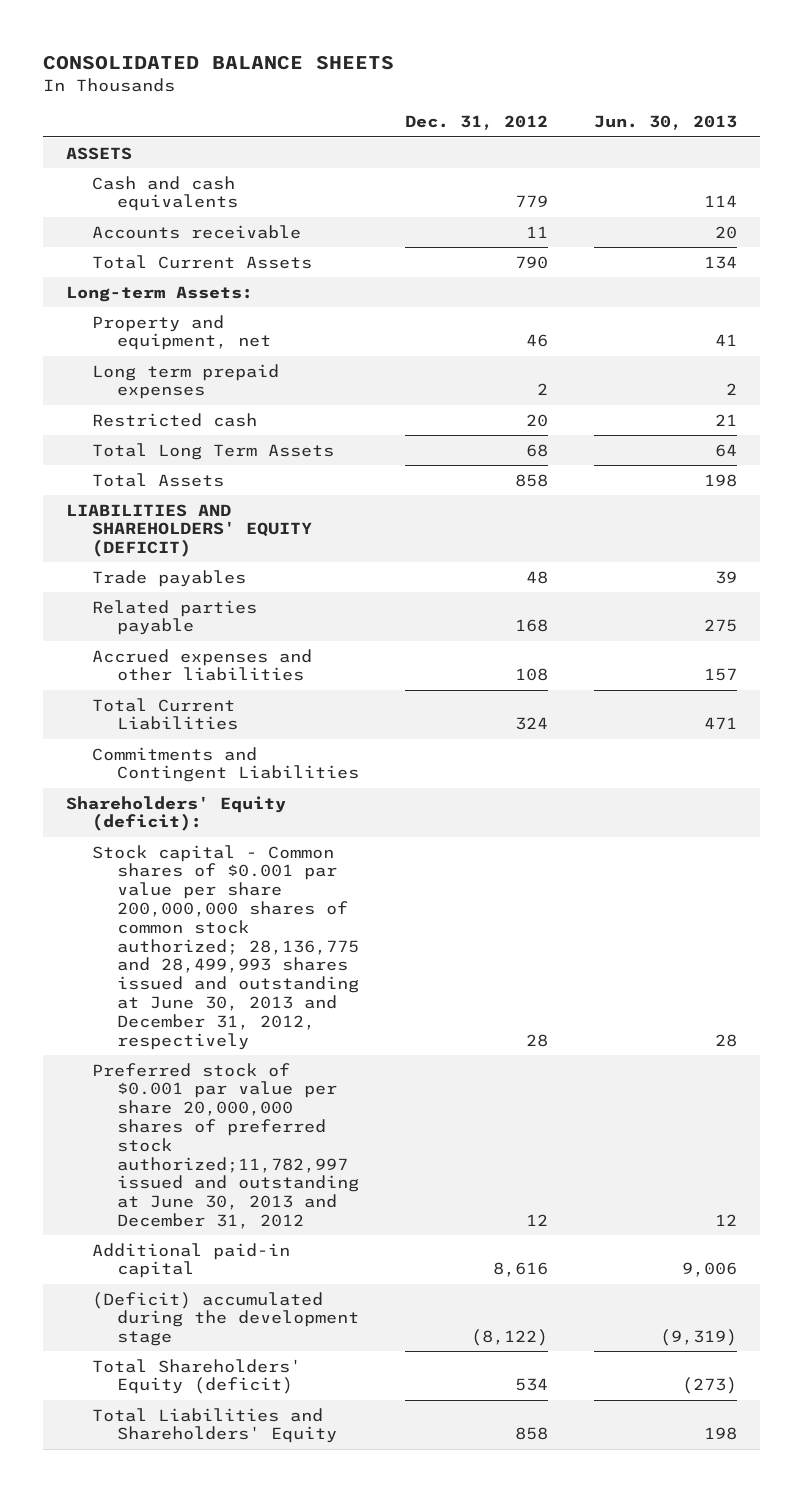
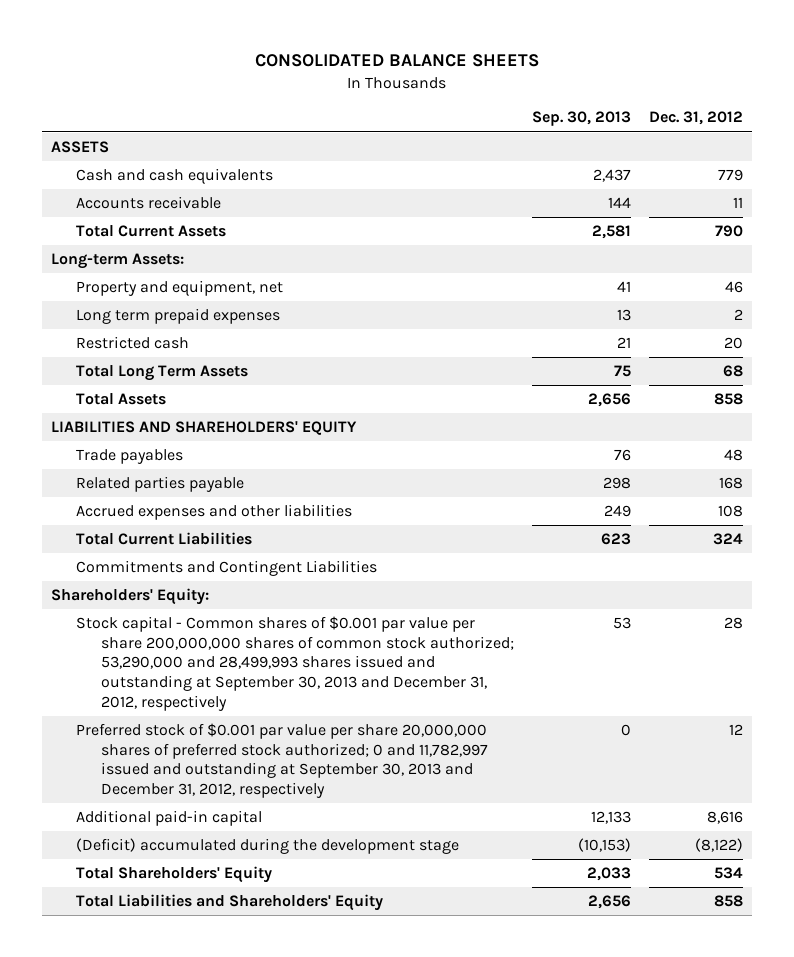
[593,115,737,131] Jun. 30, 2013 -> none
none -> [531,111,631,127] Sep. 30, 2013
[66,503,312,558] LIABILITIES AND SHAREHOLDERS' EQUITY (DEFICIT) -> [51,421,358,436] LIABILITIES AND SHAREHOLDERS' EQUITY
[66,795,287,832] Shareholders' Equity (deficit): -> [51,588,210,606] Shareholders' Equity:
[91,844,360,1050] Stock capital - Common shares of $0.001 par value per share 200,000,000 shares of common stock authorized; 28,136,775 and 28,499,993 shares issued and outstanding at June 30, 2013 and December 31, 2012, respectively -> [75,616,514,711] Stock capital - Common shares of $0.001 par value per share 200,000,000 shares of common stock authorized; 53,290,000 and 28,499,993 shares issued and outstanding at September 30, 2013 and December 31, 2012, respectively
[91,1062,360,1230] Preferred stock of $0.001 par value per share 20,000,000 shares of preferred stock authorized;11,782,997 issued and outstanding at June 30, 2013 and December 31, 2012 -> [75,723,488,798] Preferred stock of $0.001 par value per share 20,000,000 shares of preferred stock authorized; 0 and 11,782,997 issued and outstanding at September 30, 2013 and December 31, 2012, respectively
[91,1358,301,1395] Total Shareholders' Equity (deficit) -> [75,866,272,884] Total Shareholders' Equity

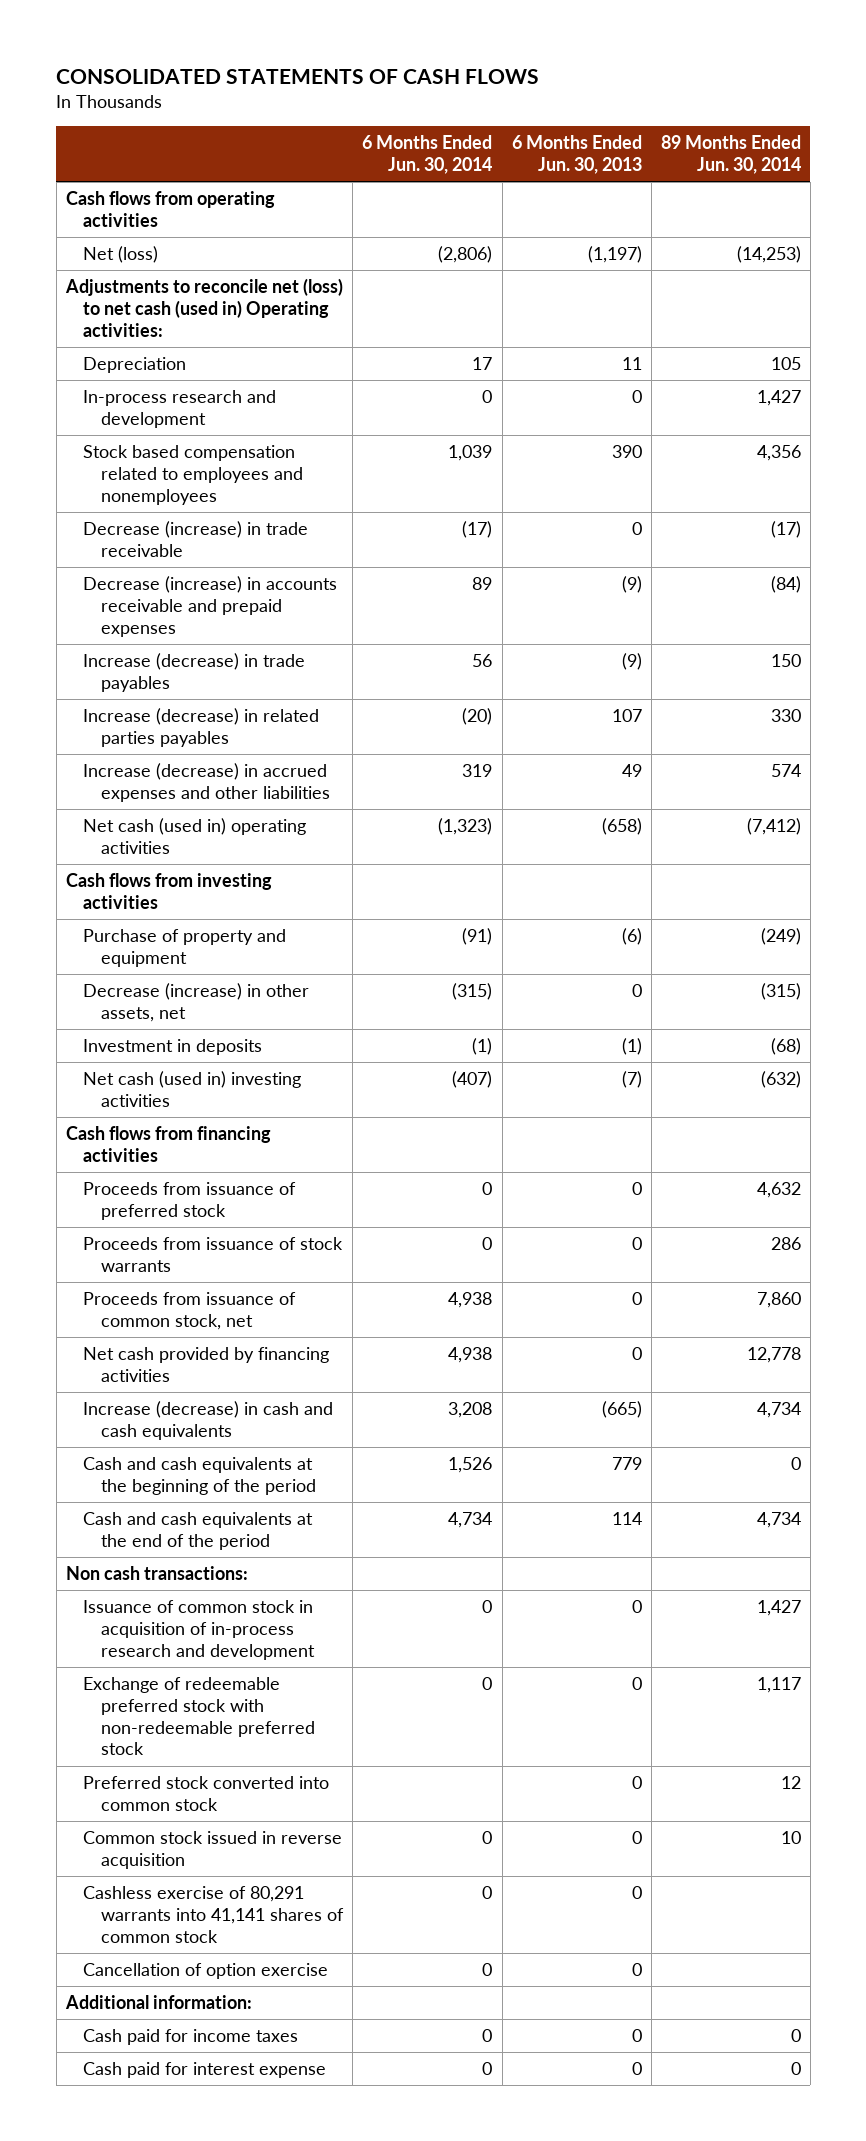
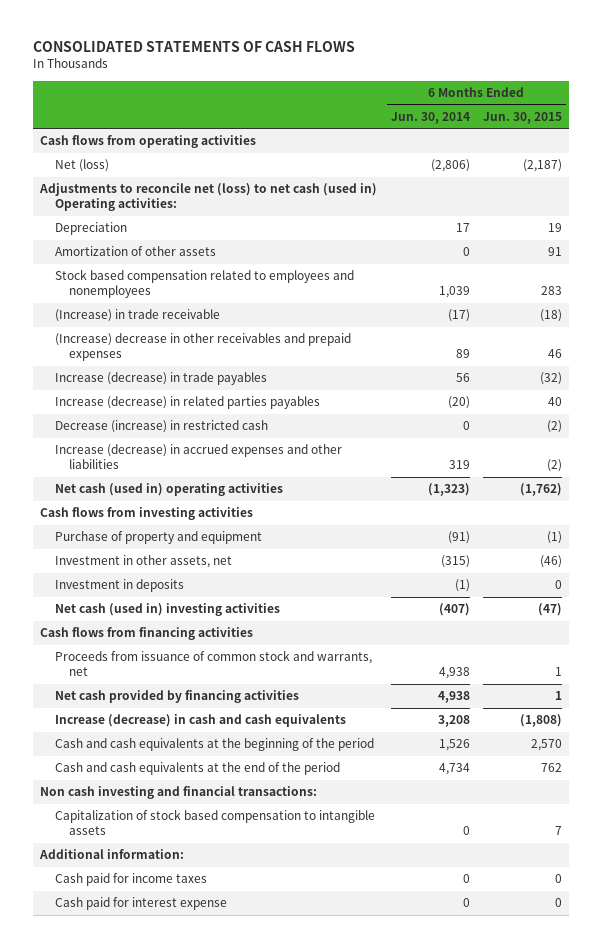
[511,135,642,175] 6 Months Ended Jun. 30, 2013 -> none
[660,135,801,175] 89 Months Ended Jun. 30, 2014 -> none
none -> [483,111,563,124] Jun. 30, 2015
[83,390,277,428] In-process research and development -> none
none -> [54,246,216,257] Amortization of other assets
[83,521,309,557] Decrease (increase) in trade receivable -> [54,309,220,323] (Increase) in trade receivable
[83,576,338,637] Decrease (increase) in accounts receivable and prepaid expenses -> [54,333,351,362] (Increase) decrease in other receivables and prepaid expenses
none -> [54,420,268,434] Decrease (increase) in restricted cash
[83,983,310,1022] Decrease (increase) in other assets, net -> [54,555,232,569] Investment in other assets, net
[83,1182,297,1220] Proceeds from issuance of preferred stock -> none
[83,1237,344,1272] Proceeds from issuance of stock warrants -> none
[83,1292,297,1330] Proceeds from issuance of common stock, net -> [54,650,372,677] Proceeds from issuance of common stock and warrants, net
[83,1600,316,1660] Issuance of common stock in acquisition of in-process research and development -> none
[83,1677,316,1756] Exchange of redeemable preferred stock with non-redeemable preferred stock -> none
[83,1776,330,1811] Preferred stock converted into common stock -> none
[83,1831,343,1869] Common stock issued in reverse acquisition -> none
[83,1886,345,1943] Cashless exercise of 80,291 warrants into 41,141 shares of common stock -> none
[83,1963,329,1980] Cancellation of option exercise -> none
[65,1566,248,1581] Non cash transactions: -> [40,786,318,800] Non cash investing and financial transactions:
none -> [54,809,375,836] Capitalization of stock based compensation to intangible assets

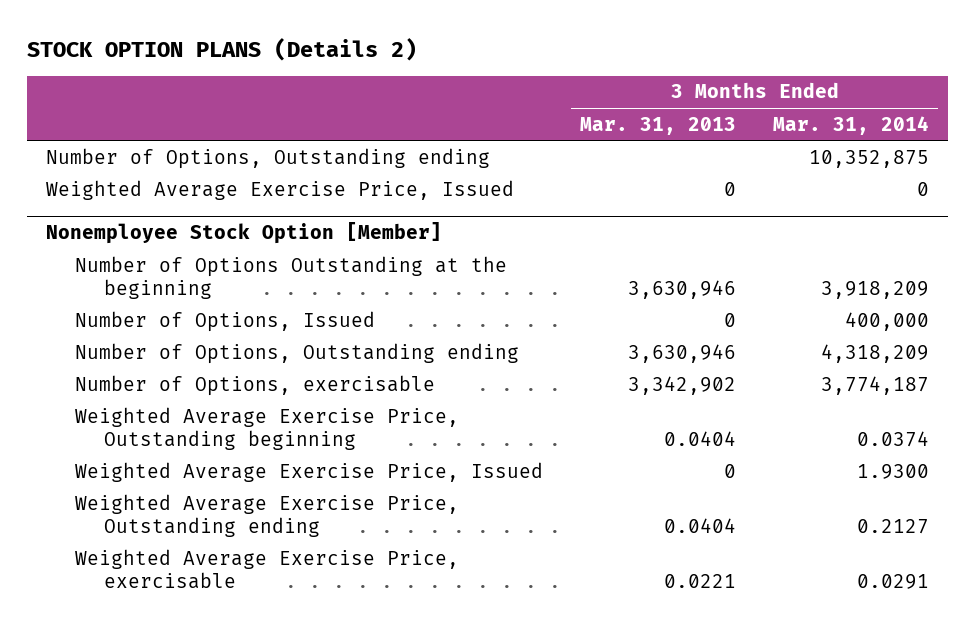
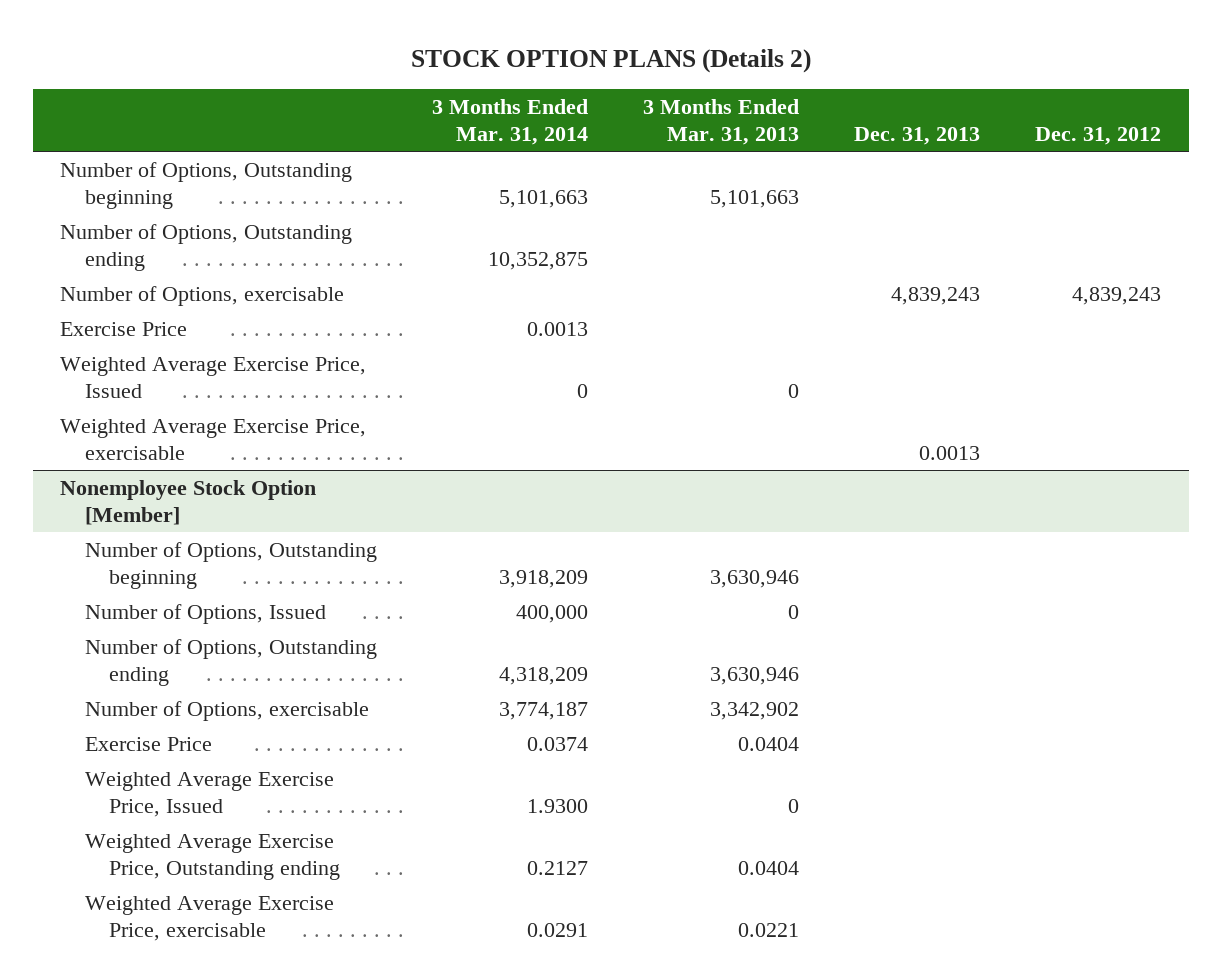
none -> [854,127,981,146] Dec. 31, 2013
none -> [1035,127,1162,146] Dec. 31, 2012
none -> [60,161,353,209] Number of Options, Outstanding beginning
none -> [60,285,345,306] Number of Options, exercisable
none -> [60,321,188,336] Exercise Price
none -> [60,418,367,460] Weighted Average Exercise Price, exercisable
[74,255,507,299] Number of Options Outstanding at the beginning -> [84,541,377,589] Number of Options, Outstanding beginning
[74,406,459,450] Weighted Average Exercise Price, Outstanding beginning -> [84,736,212,751] Exercise Price

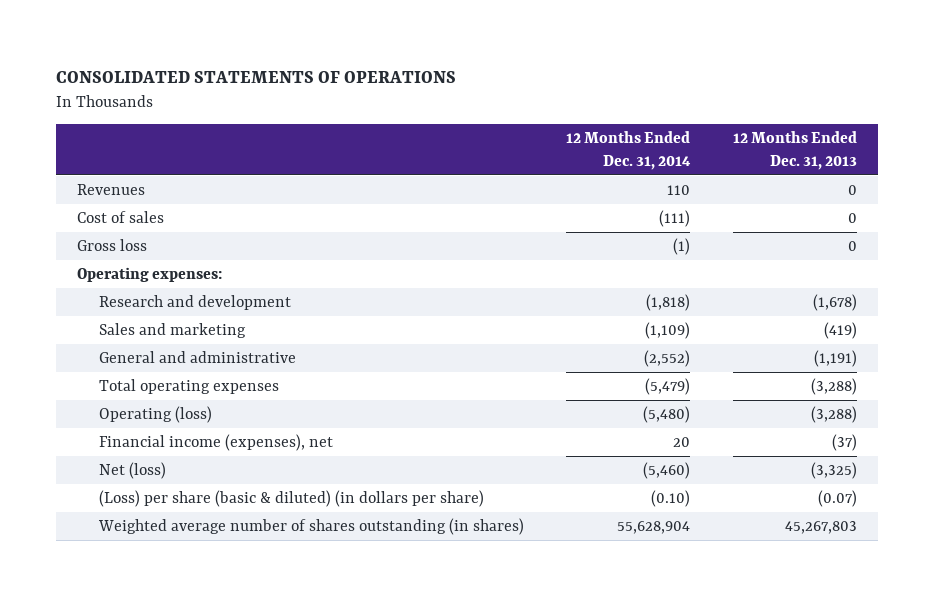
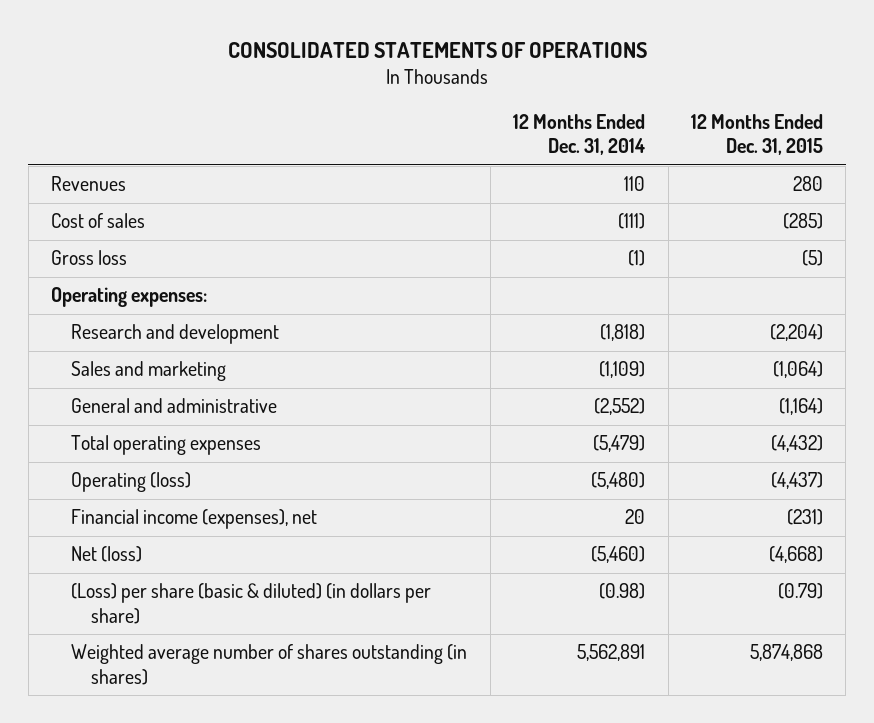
[732,131,857,170] 12 Months Ended Dec. 31, 2013 -> none
none -> [691,114,824,156] 12 Months Ended Dec. 31, 2015
[651,489,691,507] (0.10) -> [599,583,646,600] (0.98)
[617,520,691,534] 55,628,904 -> [577,644,646,662] 5,562,891

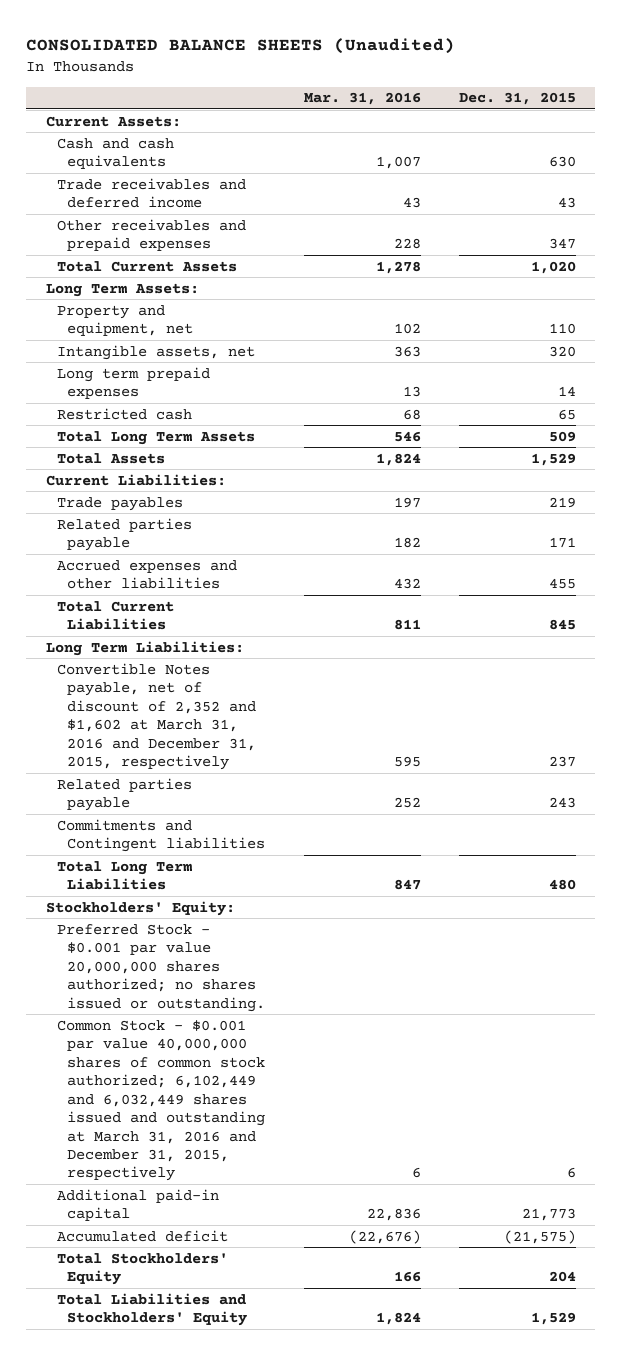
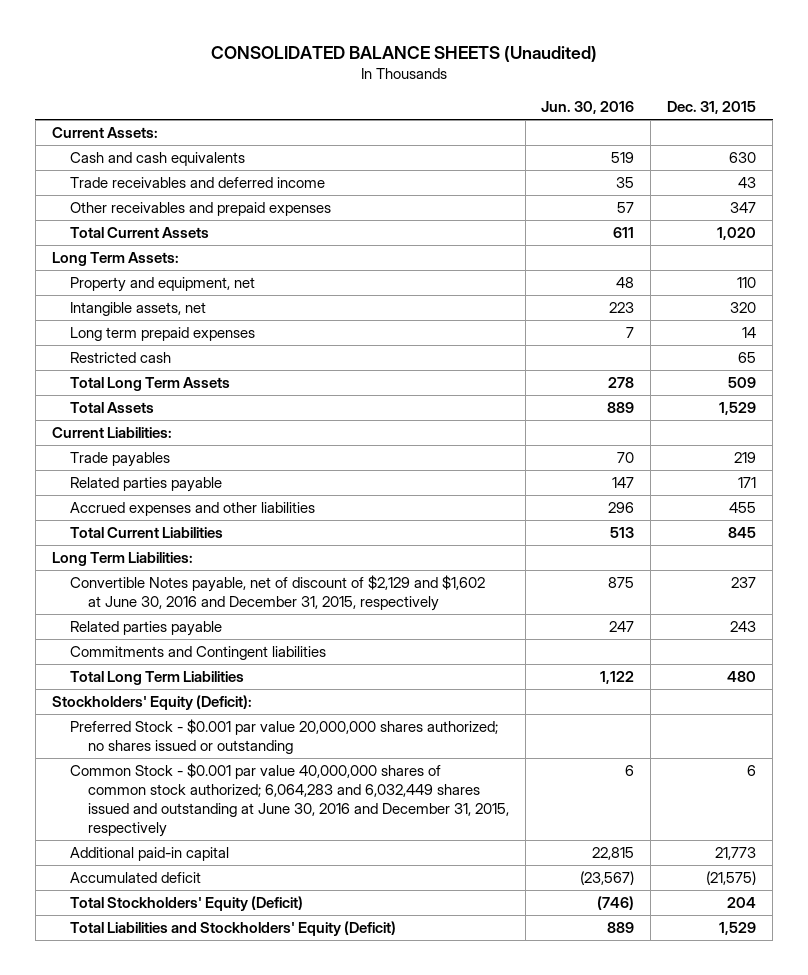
[303,92,421,106] Mar. 31, 2016 -> none
none -> [541,101,635,115] Jun. 30, 2016
[56,662,257,771] Convertible Notes payable, net of discount of 2,352 and $1,602 at March 31, 2016 and December 31, 2015, respectively -> [69,575,485,612] Convertible Notes payable, net of discount of $2,129 and $1,602 at June 30, 2016 and December 31, 2015, respectively
[45,900,235,916] Stockholders' Equity: -> [51,695,252,711] Stockholders' Equity (Deficit):
[56,923,266,1012] Preferred Stock - $0.001 par value 20,000,000 shares authorized; no shares issued or outstanding. -> [69,719,498,755] Preferred Stock - $0.001 par value 20,000,000 shares authorized; no shares issued or outstanding
[56,1019,266,1182] Common Stock - $0.001 par value 40,000,000 shares of common stock authorized; 6,102,449 and 6,032,449 shares issued and outstanding at March 31, 2016 and December 31, 2015, respectively -> [69,763,509,837] Common Stock - $0.001 par value 40,000,000 shares of common stock authorized; 6,064,283 and 6,032,449 shares issued and outstanding at June 30, 2016 and December 31, 2015, respectively
[56,1252,228,1286] Total Stockholders' Equity -> [69,896,303,912] Total Stockholders' Equity (Deficit)
[56,1292,248,1327] Total Liabilities and Stockholders' Equity -> [69,921,396,937] Total Liabilities and Stockholders' Equity (Deficit)

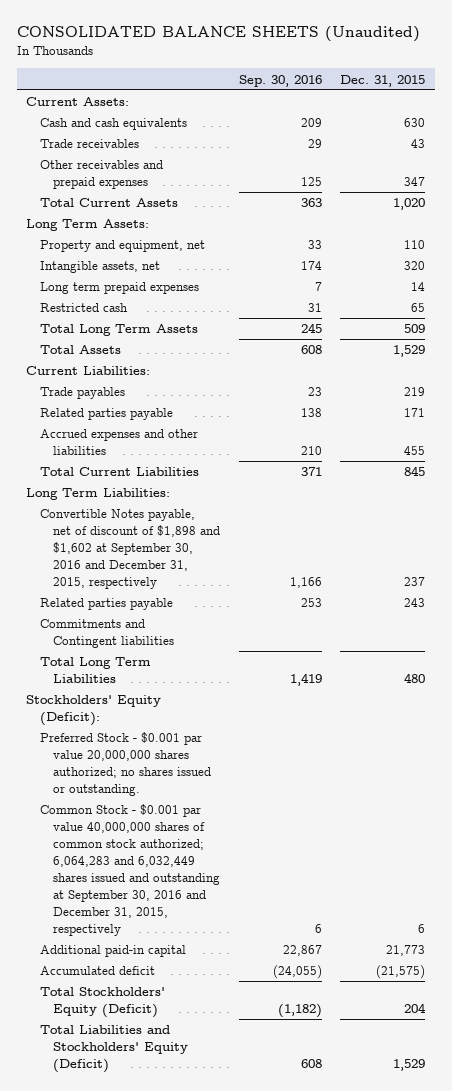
[541,101,635,115] Jun. 30, 2016 -> none
none -> [238,74,322,87] Sep. 30, 2016
[69,177,325,189] Trade receivables and deferred income -> none
none -> [39,139,139,149] Trade receivables
[69,575,485,612] Convertible Notes payable, net of discount of $2,129 and $1,602 at June 30, 2016 and December 31, 2015, respectively -> [39,509,221,590] Convertible Notes payable, net of discount of $1,898 and $1,602 at September 30, 2016 and December 31, 2015, respectively
[69,719,498,755] Preferred Stock - $0.001 par value 20,000,000 shares authorized; no shares issued or outstanding -> [39,732,212,797] Preferred Stock - $0.001 par value 20,000,000 shares authorized; no shares issued or outstanding.
[69,763,509,837] Common Stock - $0.001 par value 40,000,000 shares of common stock authorized; 6,064,283 and 6,032,449 shares issued and outstanding at June 30, 2016 and December 31, 2015, respectively -> [39,804,221,937] Common Stock - $0.001 par value 40,000,000 shares of common stock authorized; 6,064,283 and 6,032,449 shares issued and outstanding at September 30, 2016 and December 31, 2015, respectively

